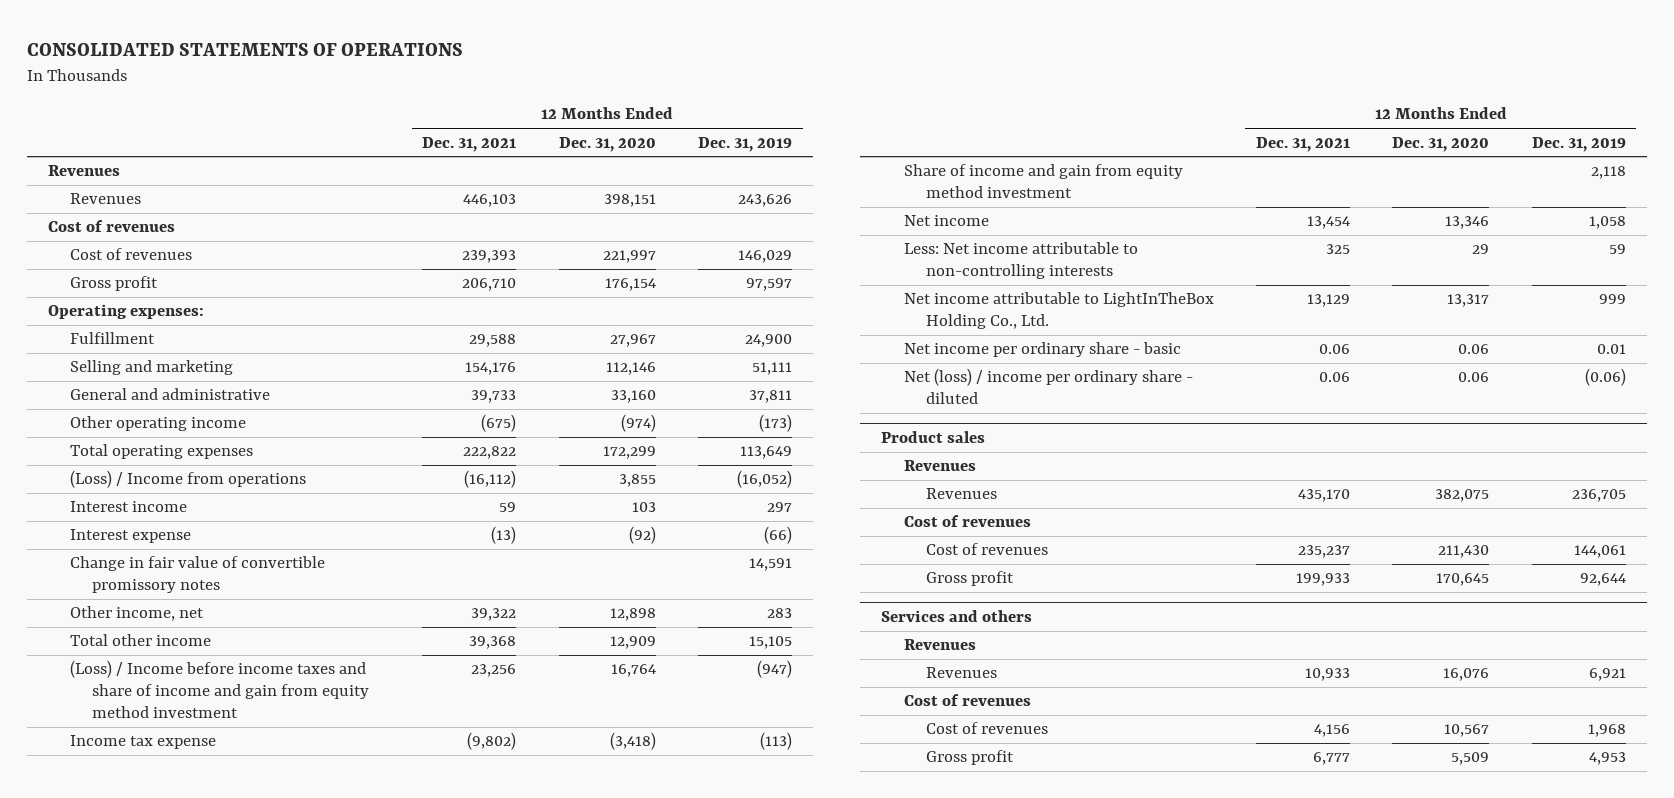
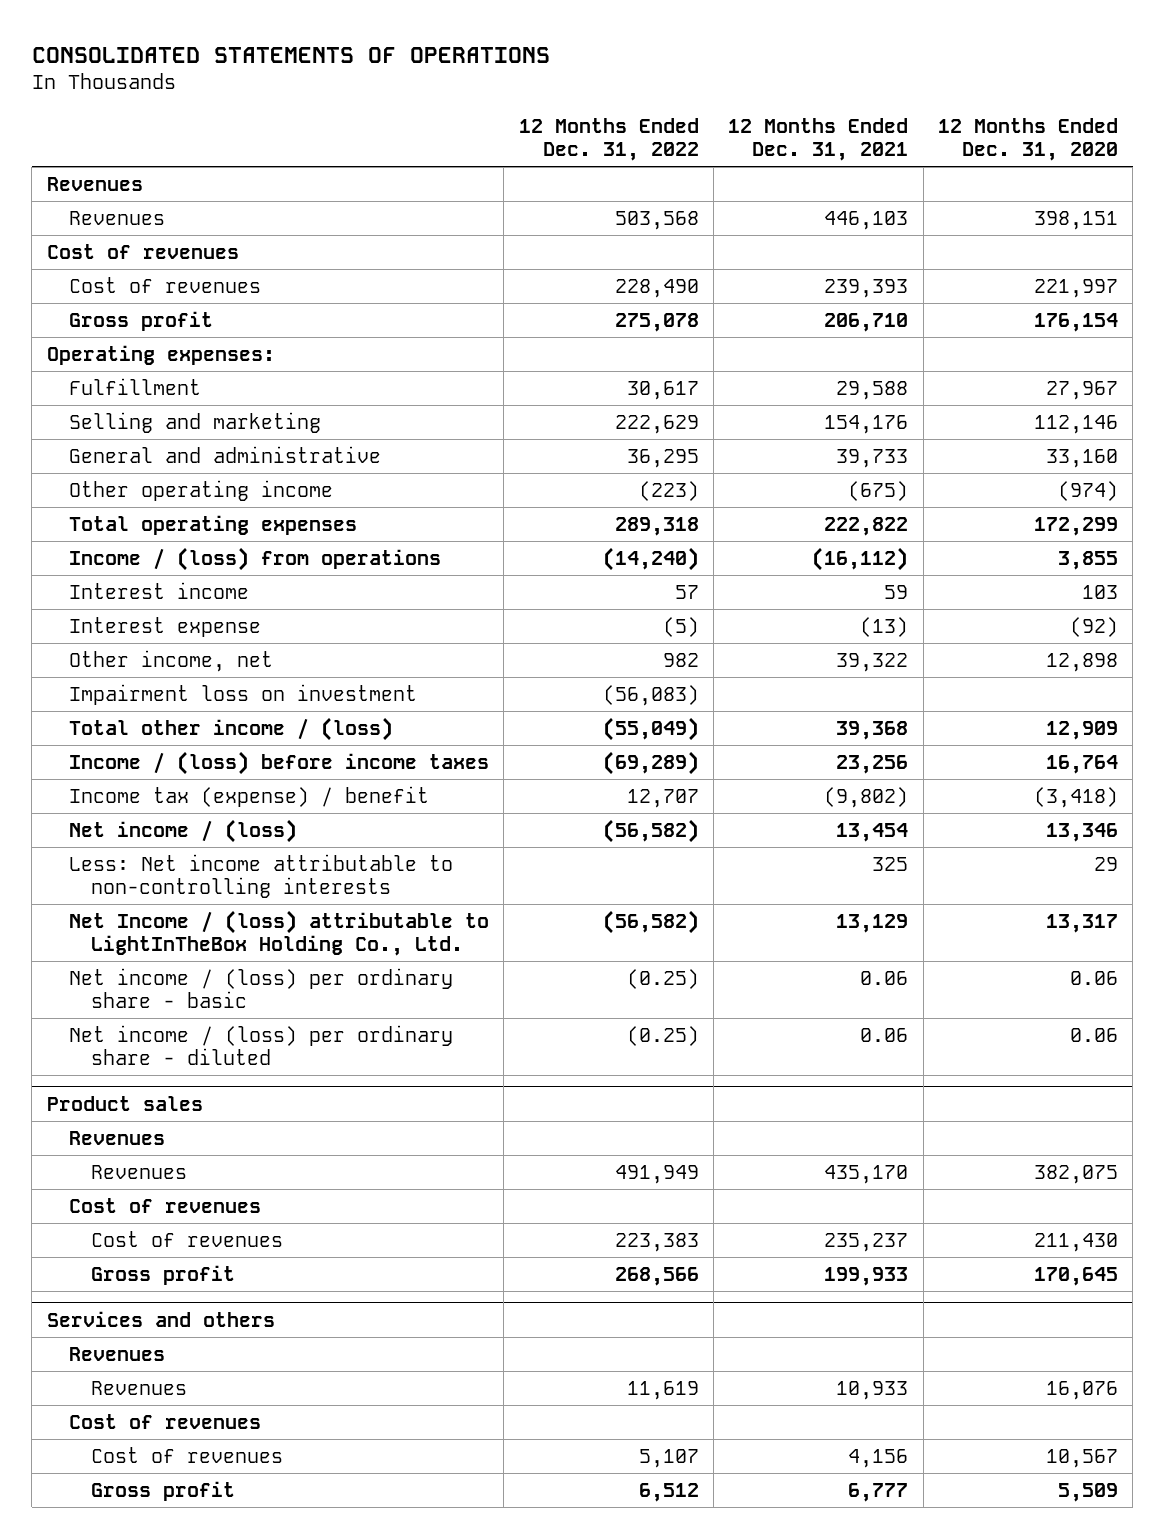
[698,136,793,152] Dec. 31, 2019 -> none
none -> [518,118,699,162] 12 Months Ended Dec. 31, 2022
[70,470,307,489] (Loss) / Income from operations -> [68,547,441,572] Income / (loss) from operations
[70,556,326,594] Change in fair value of convertible promissory notes -> none
[903,164,1183,199] Share of income and gain from equity method investment -> none
none -> [68,684,417,706] Impairment loss on investment
[70,634,212,647] Total other income -> [68,717,393,742] Total other income / (loss)
[70,660,370,718] (Loss) / Income before income taxes and share of income and gain from equity method investment -> [68,751,489,776] Income / (loss) before income taxes
[70,735,217,750] Income tax expense -> [68,786,429,808] Income tax (expense) / benefit
[903,215,989,227] Net income -> [68,819,297,844] Net income / (loss)
[903,292,1214,330] Net income attributable to LightInTheBox Holding Co., Ltd. -> [68,910,489,957] Net Income / (loss) attributable to LightInTheBox Holding Co., Ltd.
[903,342,1181,358] Net income per ordinary share - basic -> [68,968,453,1009] Net income / (loss) per ordinary share - basic
[903,368,1193,405] Net (loss) / income per ordinary share - diluted -> [68,1025,453,1066] Net income / (loss) per ordinary share - diluted

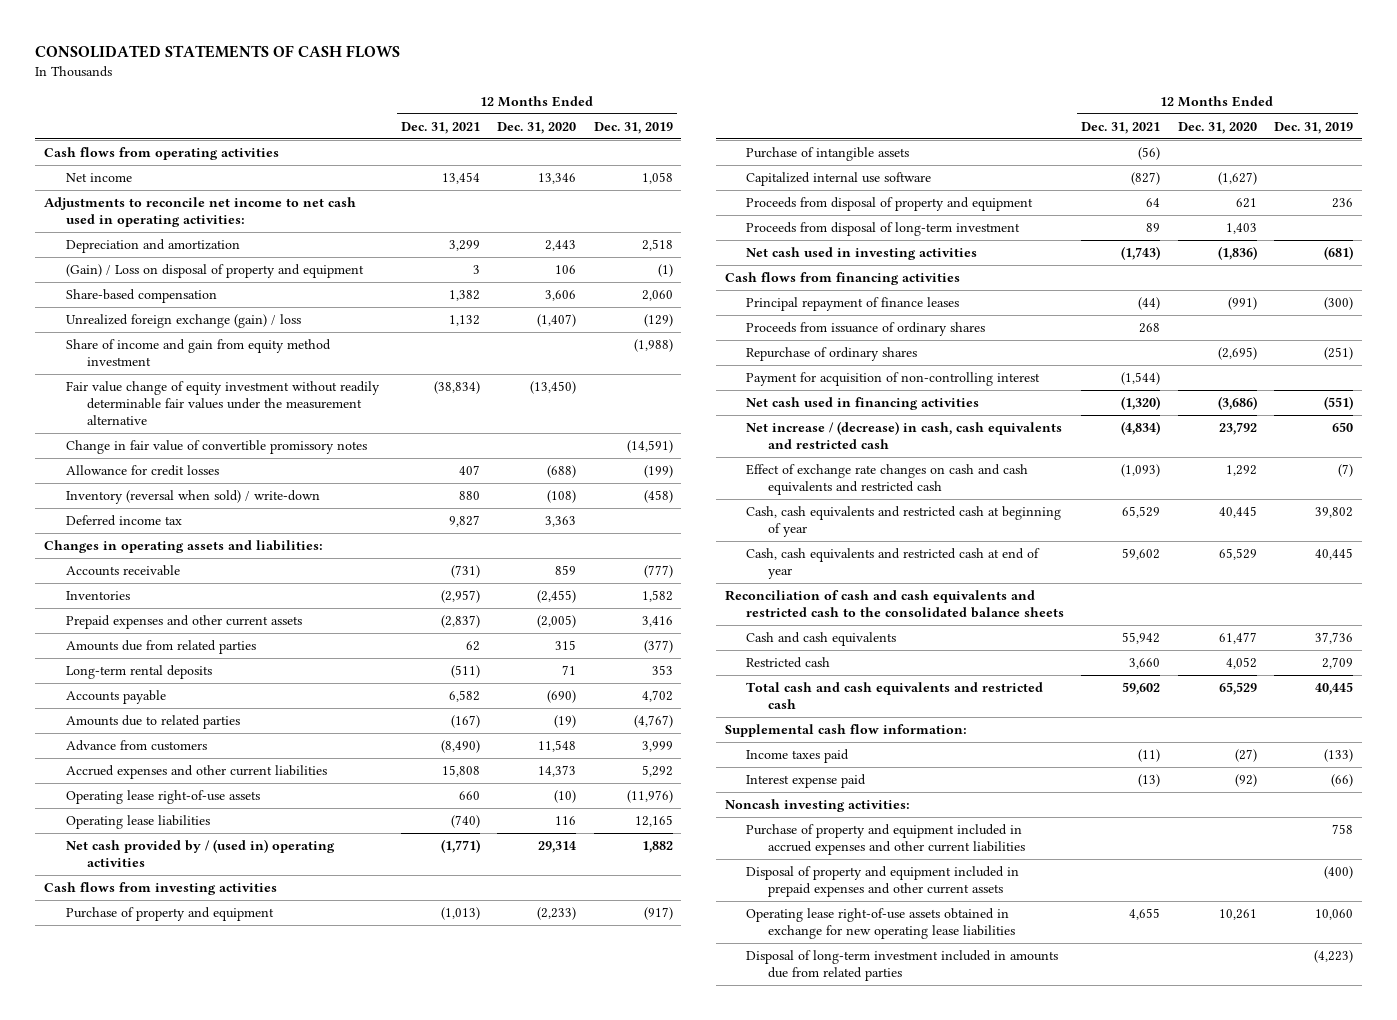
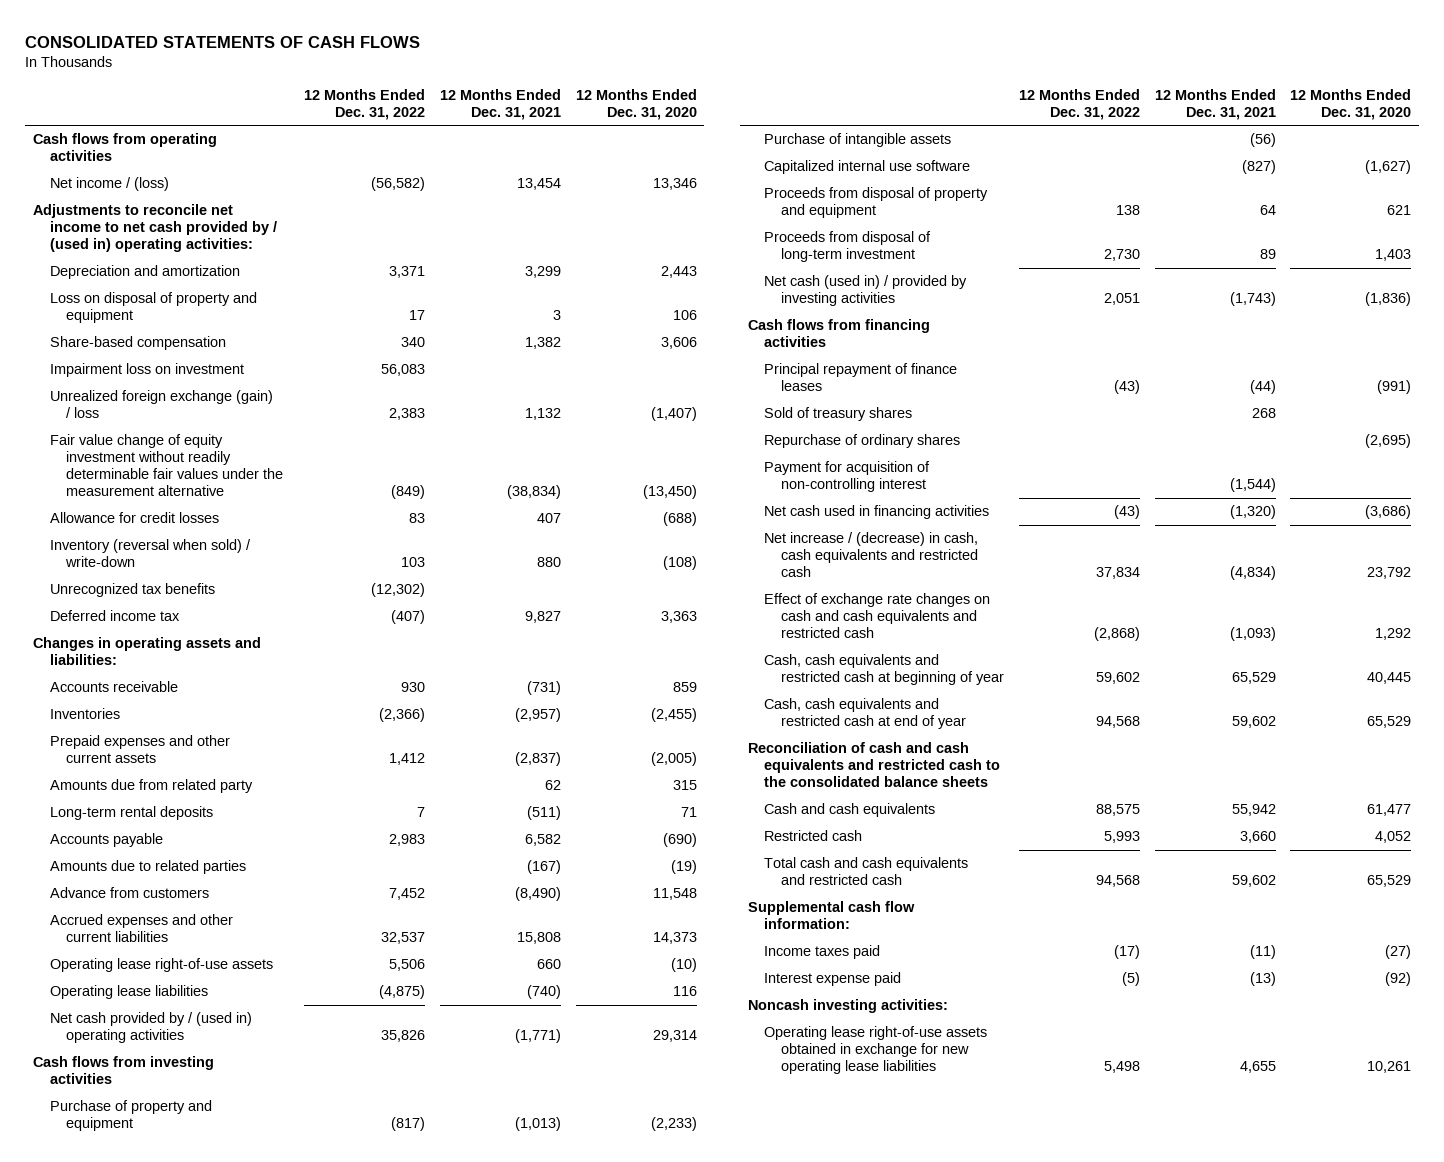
[593,121,673,134] Dec. 31, 2019 -> none
none -> [304,88,426,120] 12 Months Ended Dec. 31, 2022
[65,172,132,182] Net income -> [49,177,169,192] Net income / (loss)
[44,196,357,227] Adjustments to reconcile net income to net cash used in operating activities: -> [32,204,277,253] Adjustments to reconcile net income to net cash provided by / (used in) operating activities:
[65,263,364,278] (Gain) / Loss on disposal of property and equipment -> [49,292,257,324] Loss on disposal of property and equipment
none -> [49,363,244,378] Impairment loss on investment
[65,338,331,366] Share of income and gain from equity method investment -> none
[65,439,367,454] Change in fair value of convertible promissory notes -> none
none -> [49,583,215,598] Unrecognized tax benefits
[65,639,256,654] Amounts due from related parties -> [49,779,253,794] Amounts due from related party
[746,246,978,260] Net cash used in investing activities -> [764,275,968,307] Net cash (used in) / provided by investing activities
[746,321,986,336] Proceeds from issuance of ordinary shares -> [764,407,913,422] Sold of treasury shares
[746,823,1025,855] Purchase of property and equipment included in accrued expenses and other current liabilities -> none
[746,865,1020,897] Disposal of property and equipment included in prepaid expenses and other current assets -> none
[746,949,1059,981] Disposal of long-term investment included in amounts due from related parties -> none

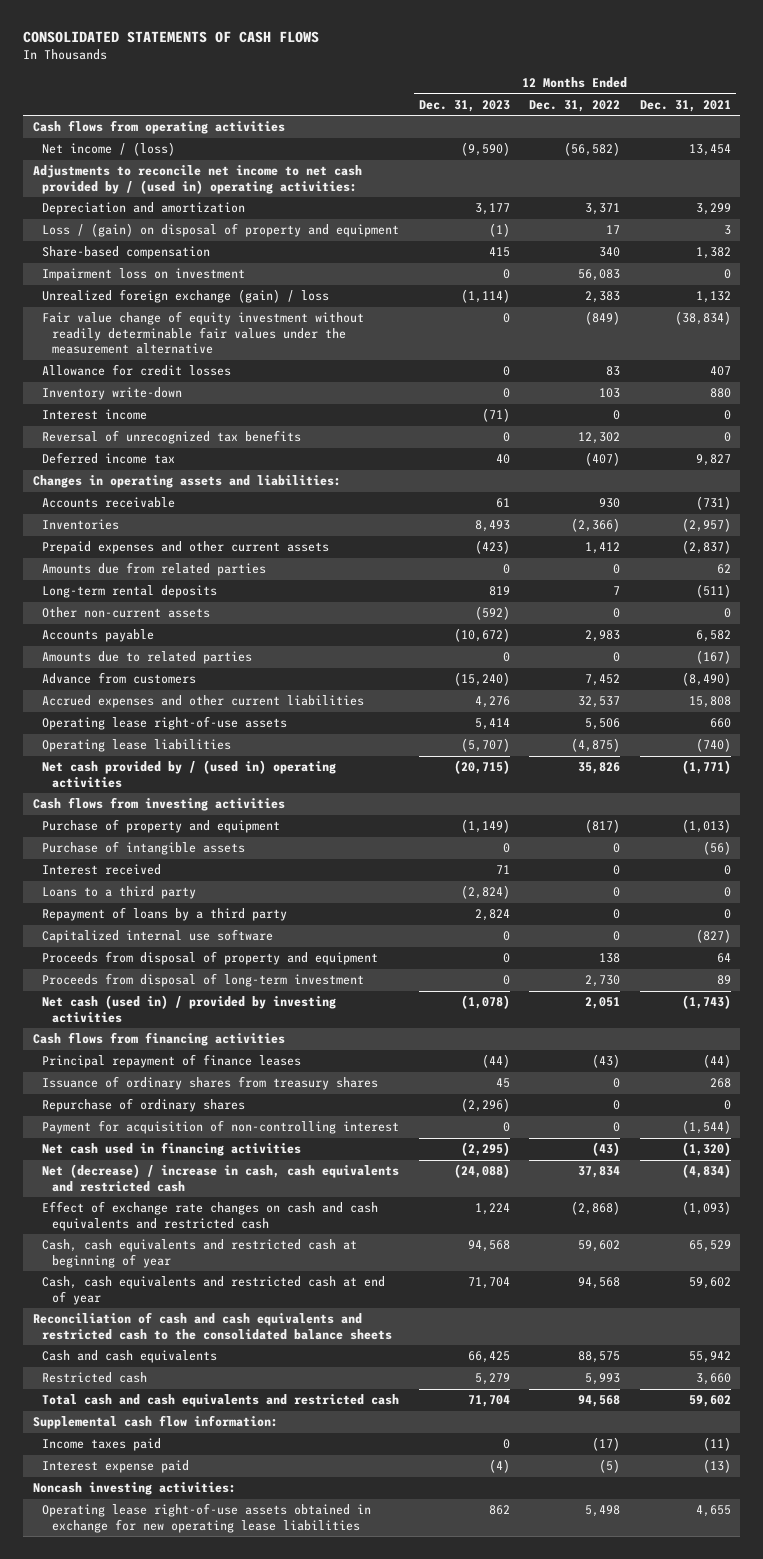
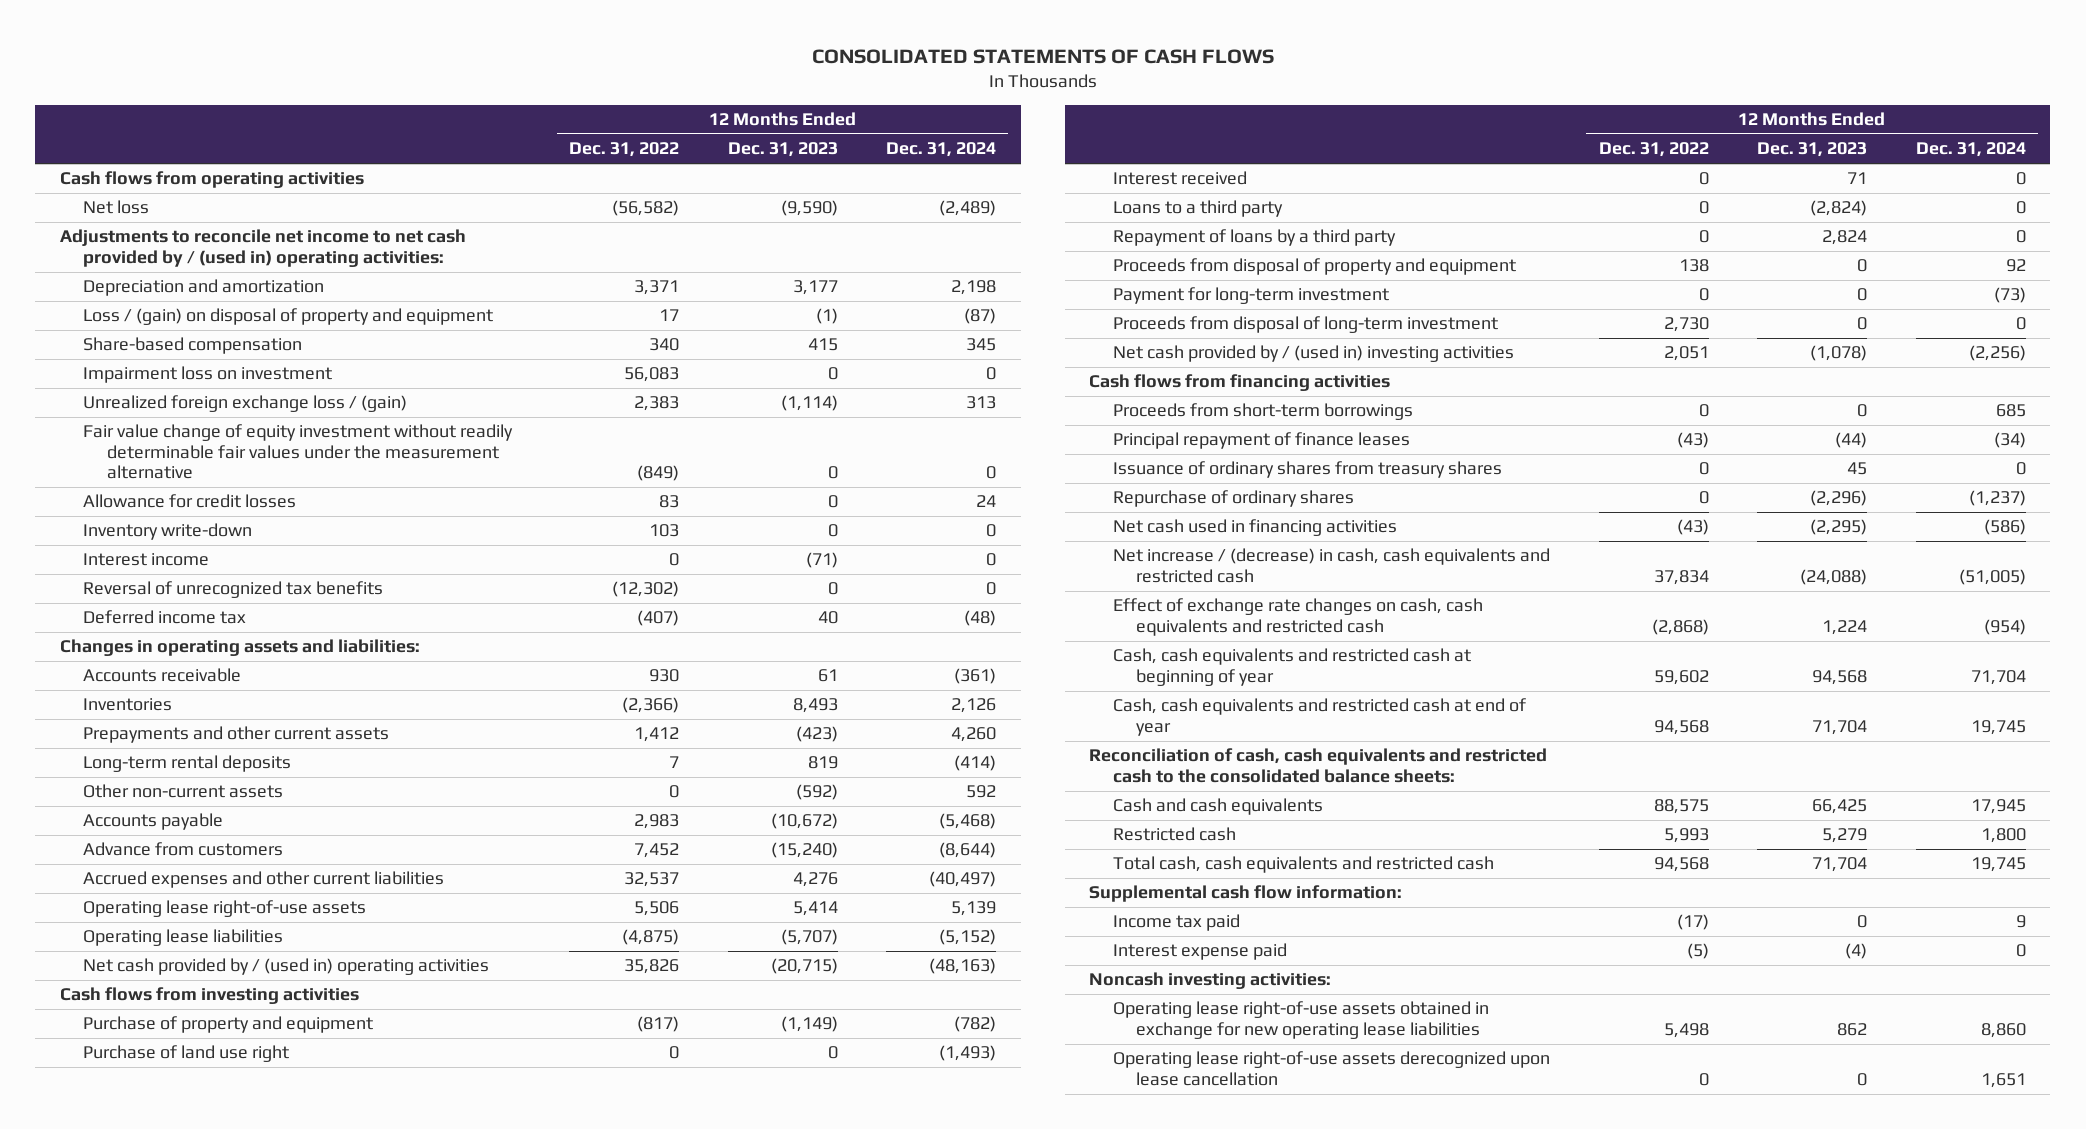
[639,99,731,112] Dec. 31, 2021 -> none
none -> [886,142,997,158] Dec. 31, 2024
[42,142,176,157] Net income / (loss) -> [83,200,150,215] Net loss
[42,289,330,304] Unrealized foreign exchange (gain) / loss -> [83,395,408,413] Unrealized foreign exchange loss / (gain)
[578,432,621,445] 12,302 -> [611,581,679,598] (12,302)
[42,562,267,577] Amounts due from related parties -> none
[42,541,330,555] Prepaid expenses and other current assets -> [83,726,390,744] Prepayments and other current assets
[42,651,253,665] Amounts due to related parties -> none
[42,841,246,856] Purchase of intangible assets -> none
none -> [83,1045,290,1063] Purchase of land use right
[42,929,274,944] Capitalized internal use software -> none
none -> [1112,287,1389,305] Payment for long-term investment
[42,995,337,1023] Net cash (used in) / provided by investing activities -> [1112,345,1514,363] Net cash provided by / (used in) investing activities
none -> [1112,403,1413,421] Proceeds from short-term borrowings
[42,1120,400,1135] Payment for acquisition of non-controlling interest -> none
[42,1164,400,1192] Net (decrease) / increase in cash, cash equivalents and restricted cash -> [1112,548,1550,583] Net increase / (decrease) in cash, cash equivalents and restricted cash
[42,1201,379,1231] Effect of exchange rate changes on cash and cash equivalents and restricted cash -> [1112,598,1483,636] Effect of exchange rate changes on cash, cash equivalents and restricted cash
[32,1312,393,1340] Reconciliation of cash and cash equivalents and restricted cash to the consolidated balance sheets -> [1089,748,1548,783] Reconciliation of cash, cash equivalents and restricted cash to the consolidated balance sheets:
[42,1394,400,1408] Total cash and cash equivalents and restricted cash -> [1112,856,1494,874] Total cash, cash equivalents and restricted cash
[42,1438,162,1452] Income taxes paid -> [1112,914,1240,932] Income tax paid
none -> [1112,1051,1550,1086] Operating lease right-of-use assets derecognized upon lease cancellation

